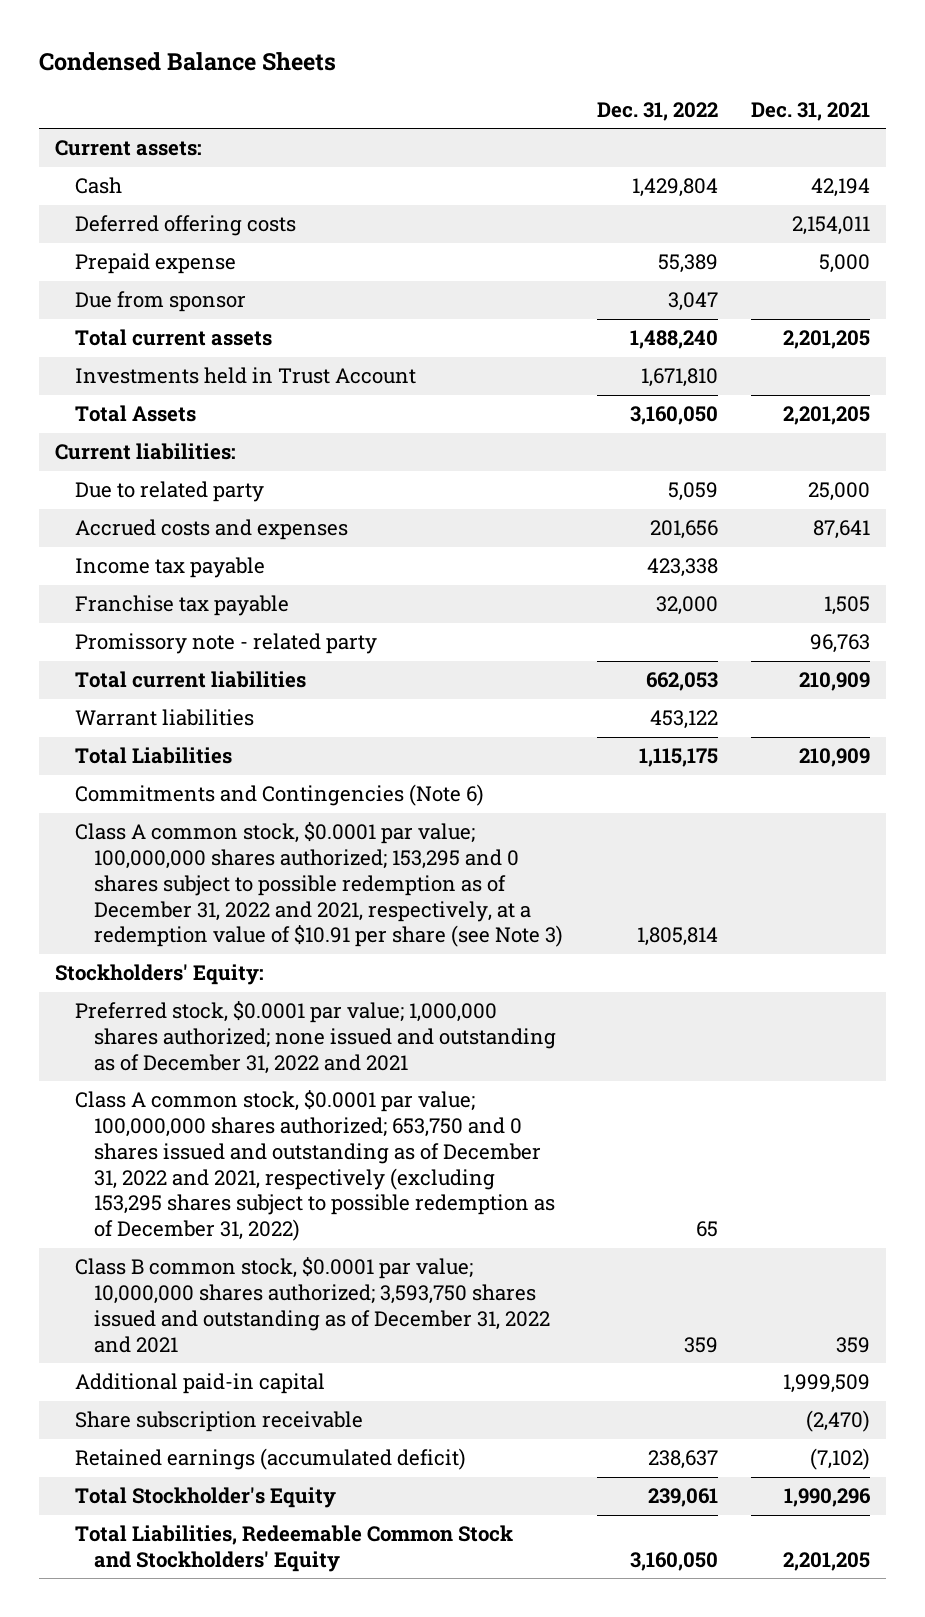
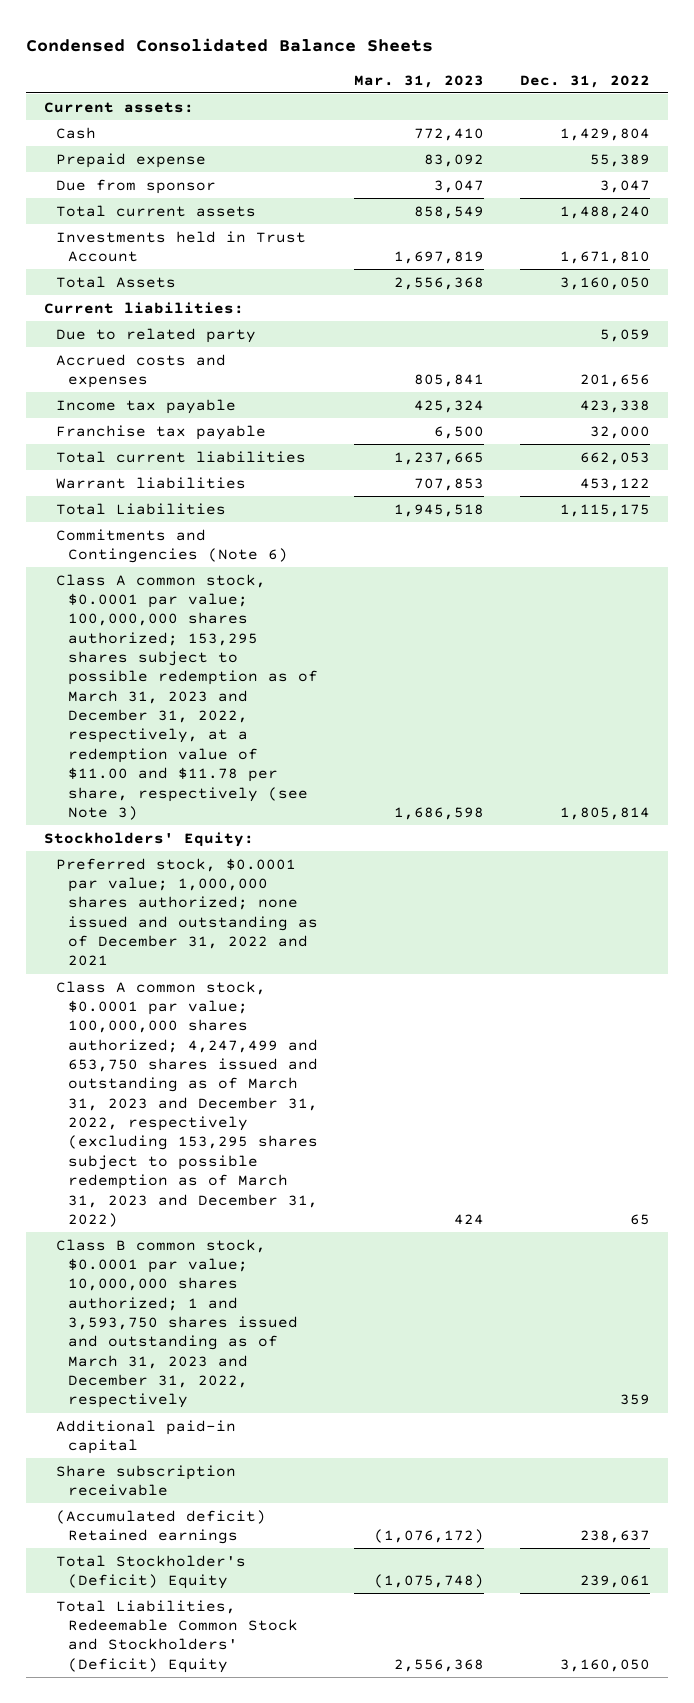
[38,52,336,72] Condensed Balance Sheets -> [25,37,433,52] Condensed Consolidated Balance Sheets
[750,101,870,121] Dec. 31, 2021 -> none
none -> [353,74,484,88] Mar. 31, 2023
[74,215,296,237] Deferred offering costs -> none
[74,633,377,655] Promissory note - related party -> none
[74,822,564,948] Class A common stock, $0.0001 par value; 100,000,000 shares authorized; 153,295 and 0 shares subject to possible redemption as of December 31, 2022 and 2021, respectively, at a redemption value of $10.91 per share (see Note 3) -> [55,573,318,820] Class A common stock, $0.0001 par value; 100,000,000 shares authorized; 153,295 shares subject to possible redemption as of March 31, 2023 and December 31, 2022, respectively, at a redemption value of $11.00 and $11.78 per share, respectively (see Note 3)
[74,1090,556,1242] Class A common stock, $0.0001 par value; 100,000,000 shares authorized; 653,750 and 0 shares issued and outstanding as of December 31, 2022 and 2021, respectively (excluding 153,295 shares subject to possible redemption as of December 31, 2022) -> [55,980,318,1227] Class A common stock, $0.0001 par value; 100,000,000 shares authorized; 4,247,499 and 653,750 shares issued and outstanding as of March 31, 2023 and December 31, 2022, respectively (excluding 153,295 shares subject to possible redemption as of March 31, 2023 and December 31, 2022)
[74,1257,551,1353] Class B common stock, $0.0001 par value; 10,000,000 shares authorized; 3,593,750 shares issued and outstanding as of December 31, 2022 and 2021 -> [55,1238,298,1409] Class B common stock, $0.0001 par value; 10,000,000 shares authorized; 1 and 3,593,750 shares issued and outstanding as of March 31, 2023 and December 31, 2022, respectively
[74,1448,466,1471] Retained earnings (accumulated deficit) -> [55,1509,266,1545] (Accumulated deficit) Retained earnings
[74,1487,336,1509] Total Stockholder's Equity -> [55,1554,246,1590] Total Stockholder's (Deficit) Equity
[74,1525,513,1572] Total Liabilities, Redeemable Common Stock and Stockholders' Equity -> [55,1599,298,1673] Total Liabilities, Redeemable Common Stock and Stockholders' (Deficit) Equity

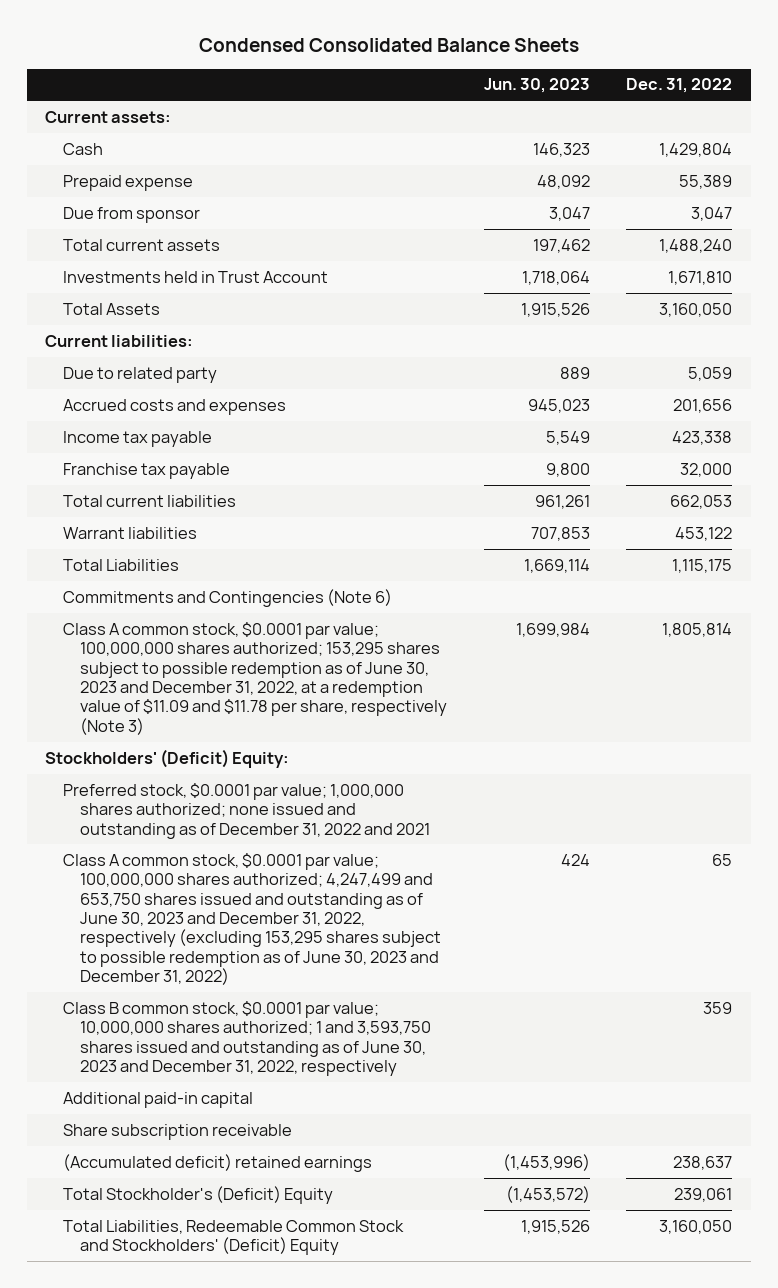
[353,74,484,88] Mar. 31, 2023 -> none
none -> [483,78,590,94] Jun. 30, 2023
[55,573,318,820] Class A common stock, $0.0001 par value; 100,000,000 shares authorized; 153,295 shares subject to possible redemption as of March 31, 2023 and December 31, 2022, respectively, at a redemption value of $11.00 and $11.78 per share, respectively (see Note 3) -> [62,621,447,735] Class A common stock, $0.0001 par value; 100,000,000 shares authorized; 153,295 shares subject to possible redemption as of June 30, 2023 and December 31, 2022, at a redemption value of $11.09 and $11.78 per share, respectively (Note 3)
[43,831,254,847] Stockholders' Equity: -> [45,748,290,768] Stockholders' (Deficit) Equity:
[55,980,318,1227] Class A common stock, $0.0001 par value; 100,000,000 shares authorized; 4,247,499 and 653,750 shares issued and outstanding as of March 31, 2023 and December 31, 2022, respectively (excluding 153,295 shares subject to possible redemption as of March 31, 2023 and December 31, 2022) -> [62,852,441,986] Class A common stock, $0.0001 par value; 100,000,000 shares authorized; 4,247,499 and 653,750 shares issued and outstanding as of June 30, 2023 and December 31, 2022, respectively (excluding 153,295 shares subject to possible redemption as of June 30, 2023 and December 31, 2022)
[55,1238,298,1409] Class B common stock, $0.0001 par value; 10,000,000 shares authorized; 1 and 3,593,750 shares issued and outstanding as of March 31, 2023 and December 31, 2022, respectively -> [62,1000,431,1076] Class B common stock, $0.0001 par value; 10,000,000 shares authorized; 1 and 3,593,750 shares issued and outstanding as of June 30, 2023 and December 31, 2022, respectively
[55,1509,266,1545] (Accumulated deficit) Retained earnings -> [62,1153,372,1172] (Accumulated deficit) retained earnings

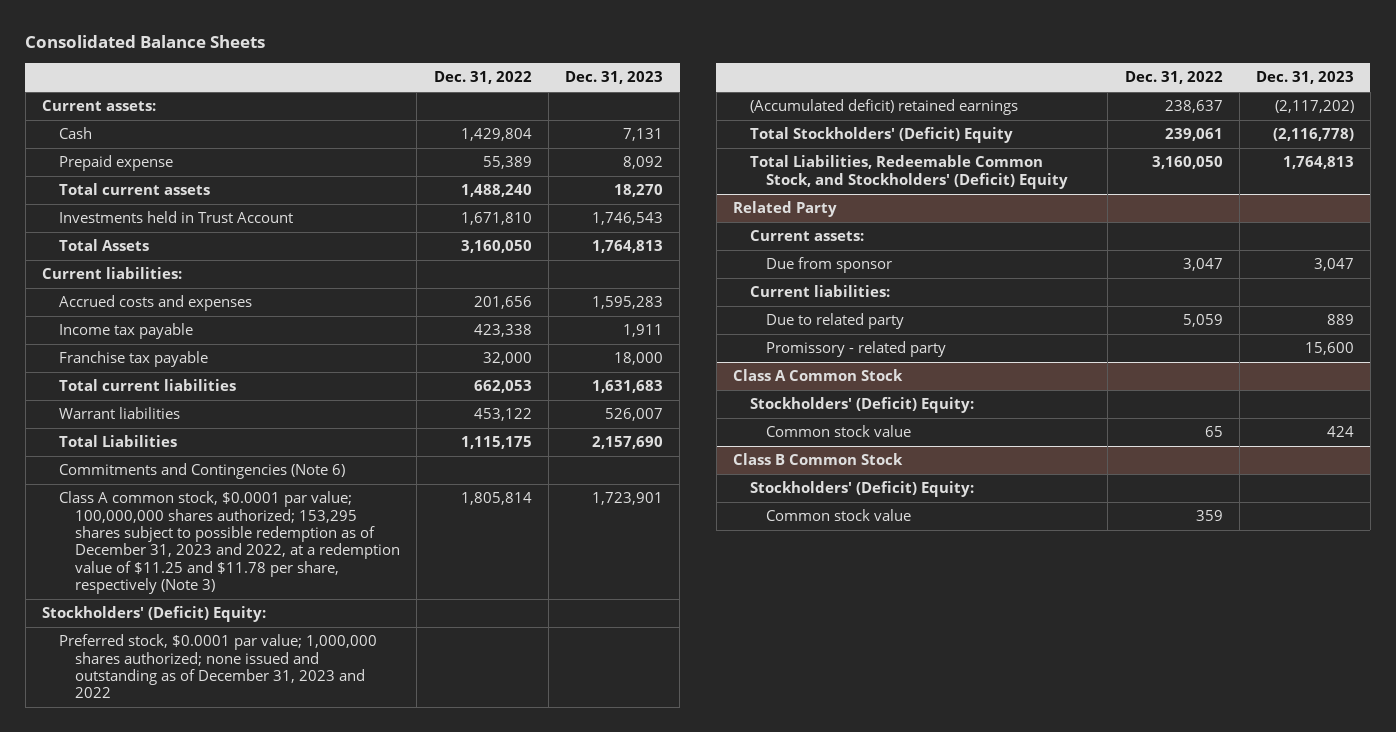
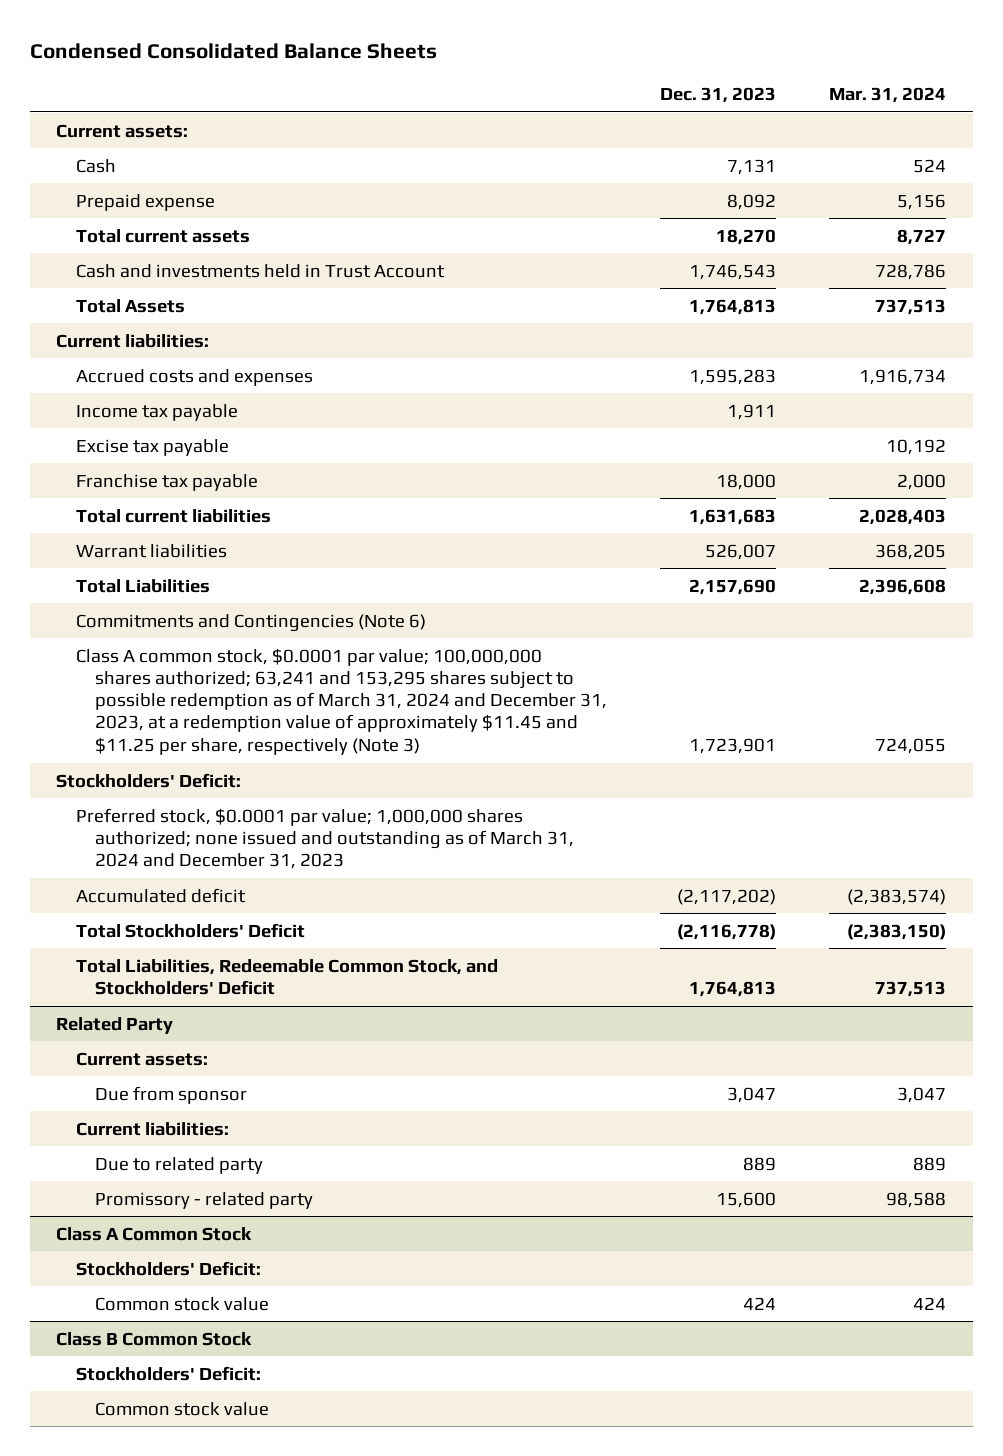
[25,35,266,49] Consolidated Balance Sheets -> [29,43,437,60] Condensed Consolidated Balance Sheets
[433,71,532,85] Dec. 31, 2022 -> none
none -> [829,87,947,104] Mar. 31, 2024
[58,211,293,224] Investments held in Trust Account -> [75,263,445,278] Cash and investments held in Trust Account
none -> [75,438,229,456] Excise tax payable
[58,491,401,594] Class A common stock, $0.0001 par value; 100,000,000 shares authorized; 153,295 shares subject to possible redemption as of December 31, 2023 and 2022, at a redemption value of $11.25 and $11.78 per share, respectively (Note 3) -> [75,647,607,755] Class A common stock, $0.0001 par value; 100,000,000 shares authorized; 63,241 and 153,295 shares subject to possible redemption as of March 31, 2024 and December 31, 2023, at a redemption value of approximately $11.45 and $11.25 per share, respectively (Note 3)
[41,606,266,623] Stockholders' (Deficit) Equity: -> [56,772,242,788] Stockholders' Deficit:
[58,634,377,699] Preferred stock, $0.0001 par value; 1,000,000 shares authorized; none issued and outstanding as of December 31, 2023 and 2022 -> [75,807,574,870] Preferred stock, $0.0001 par value; 1,000,000 shares authorized; none issued and outstanding as of March 31, 2024 and December 31, 2023
[749,99,1018,116] (Accumulated deficit) retained earnings -> [75,887,246,903] Accumulated deficit
[749,127,1013,144] Total Stockholders' (Deficit) Equity -> [75,922,305,938] Total Stockholders' Deficit
[749,155,1069,189] Total Liabilities, Redeemable Common Stock, and Stockholders' (Deficit) Equity -> [75,958,498,995] Total Liabilities, Redeemable Common Stock, and Stockholders' Deficit
[749,397,974,414] Stockholders' (Deficit) Equity: -> [75,1260,261,1276] Stockholders' Deficit:
[749,481,974,498] Stockholders' (Deficit) Equity: -> [75,1365,261,1381] Stockholders' Deficit:

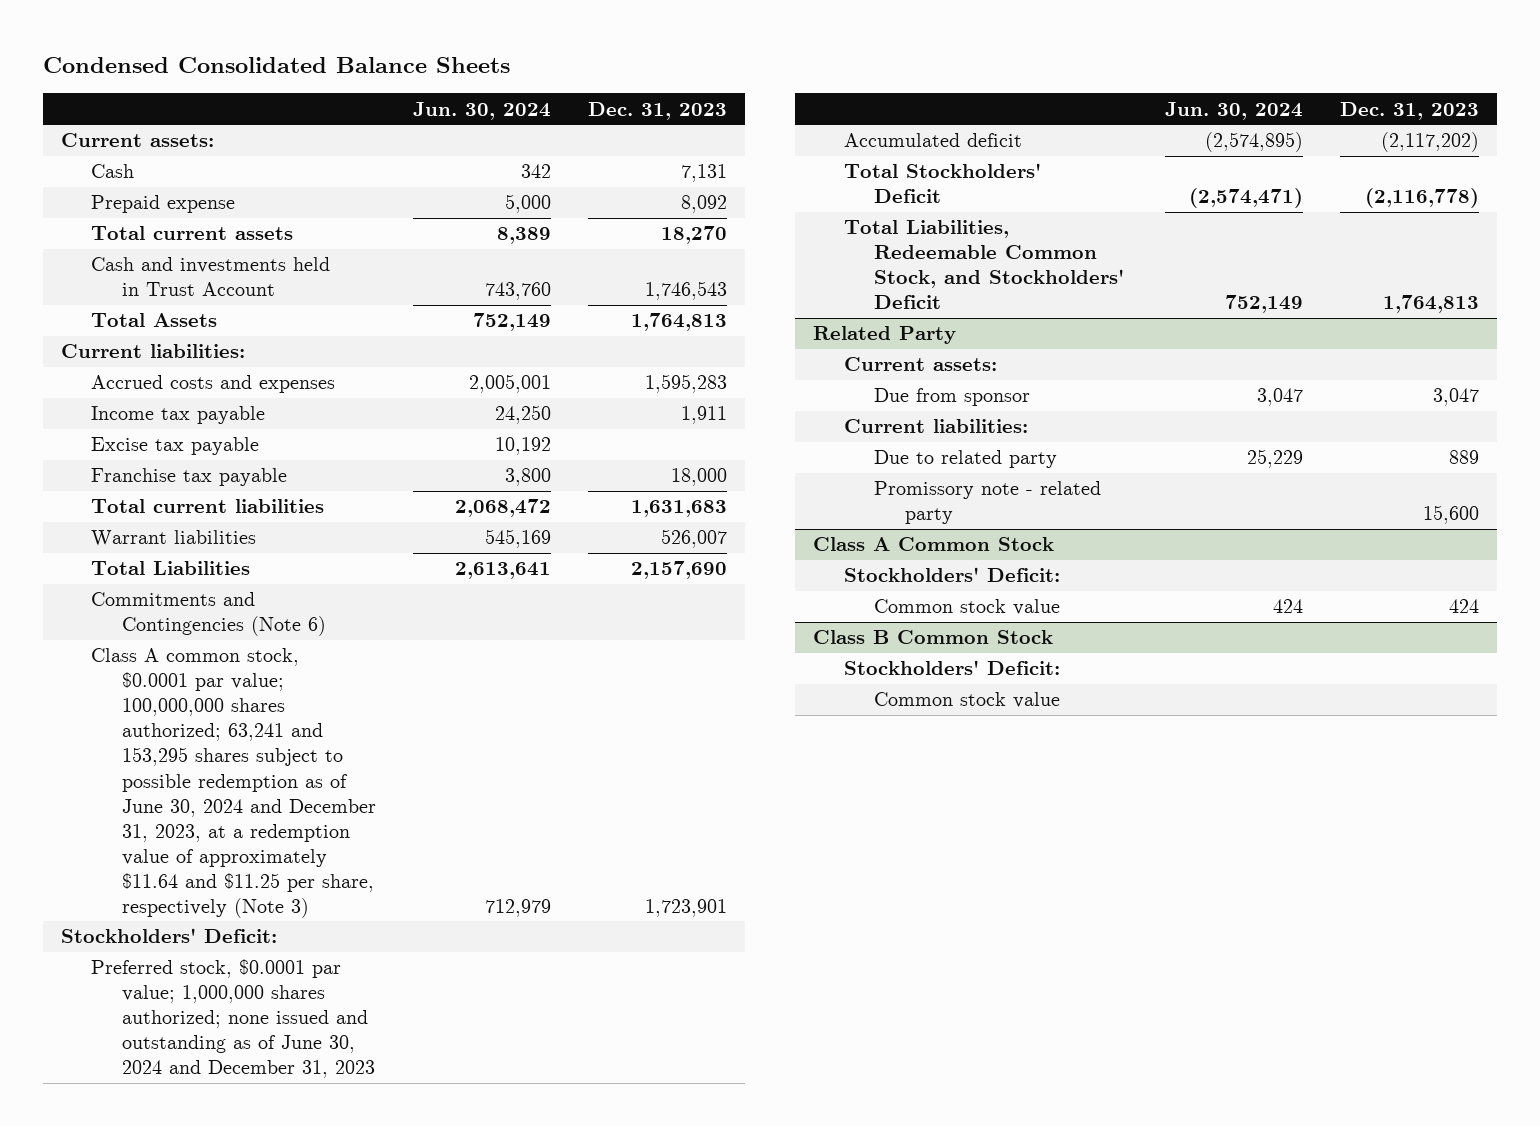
[829,87,947,104] Mar. 31, 2024 -> none
none -> [412,101,551,120] Jun. 30, 2024
[75,647,607,755] Class A common stock, $0.0001 par value; 100,000,000 shares authorized; 63,241 and 153,295 shares subject to possible redemption as of March 31, 2024 and December 31, 2023, at a redemption value of approximately $11.45 and $11.25 per share, respectively (Note 3) -> [91,648,376,918] Class A common stock, $0.0001 par value; 100,000,000 shares authorized; 63,241 and 153,295 shares subject to possible redemption as of June 30, 2024 and December 31, 2023, at a redemption value of approximately $11.64 and $11.25 per share, respectively (Note 3)
[75,807,574,870] Preferred stock, $0.0001 par value; 1,000,000 shares authorized; none issued and outstanding as of March 31, 2024 and December 31, 2023 -> [91,959,375,1079] Preferred stock, $0.0001 par value; 1,000,000 shares authorized; none issued and outstanding as of June 30, 2024 and December 31, 2023
[94,1191,313,1209] Promissory - related party -> [874,481,1102,525] Promissory note - related party

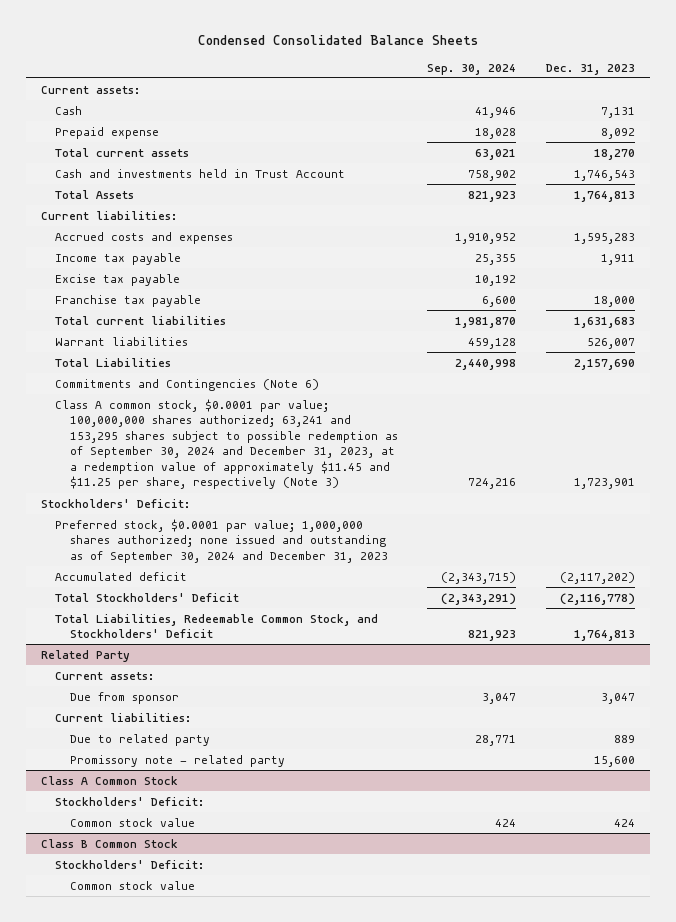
[412,101,551,120] Jun. 30, 2024 -> none
none -> [427,63,517,75] Sep. 30, 2024
[91,648,376,918] Class A common stock, $0.0001 par value; 100,000,000 shares authorized; 63,241 and 153,295 shares subject to possible redemption as of June 30, 2024 and December 31, 2023, at a redemption value of approximately $11.64 and $11.25 per share, respectively (Note 3) -> [55,398,398,490] Class A common stock, $0.0001 par value; 100,000,000 shares authorized; 63,241 and 153,295 shares subject to possible redemption as of September 30, 2024 and December 31, 2023, at a redemption value of approximately $11.45 and $11.25 per share, respectively (Note 3)
[91,959,375,1079] Preferred stock, $0.0001 par value; 1,000,000 shares authorized; none issued and outstanding as of June 30, 2024 and December 31, 2023 -> [55,518,388,563] Preferred stock, $0.0001 par value; 1,000,000 shares authorized; none issued and outstanding as of September 30, 2024 and December 31, 2023

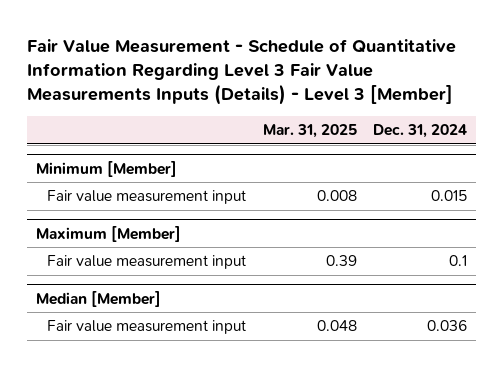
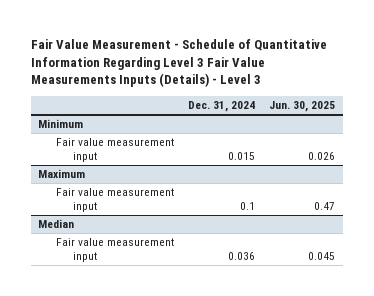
[27,38,457,105] Fair Value Measurement - Schedule of Quantitative Information Regarding Level 3 Fair Value Measurements Inputs (Details) - Level 3 [Member] -> [31,38,328,88] Fair Value Measurement - Schedule of Quantitative Information Regarding Level 3 Fair Value Measurements Inputs (Details) - Level 3
[262,123,357,138] Mar. 31, 2025 -> none
none -> [269,100,336,112] Jun. 30, 2025
[35,160,177,177] Minimum [Member] -> [38,119,84,129] Minimum
[35,225,181,242] Maximum [Member] -> [38,169,86,179] Maximum
[35,290,161,307] Median [Member] -> [38,219,75,229] Median

